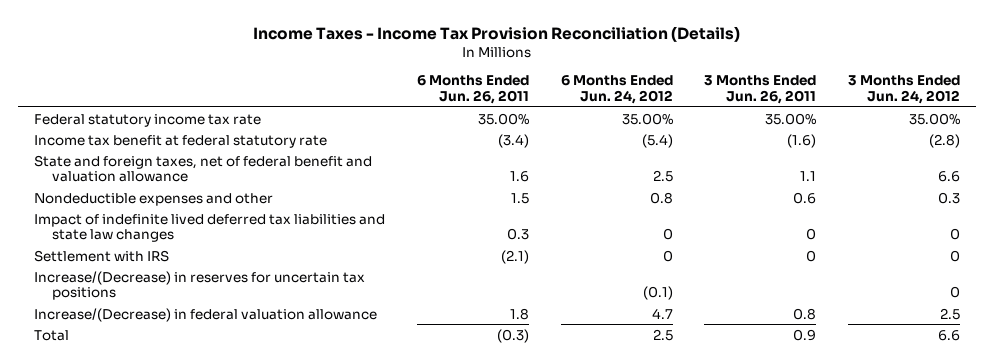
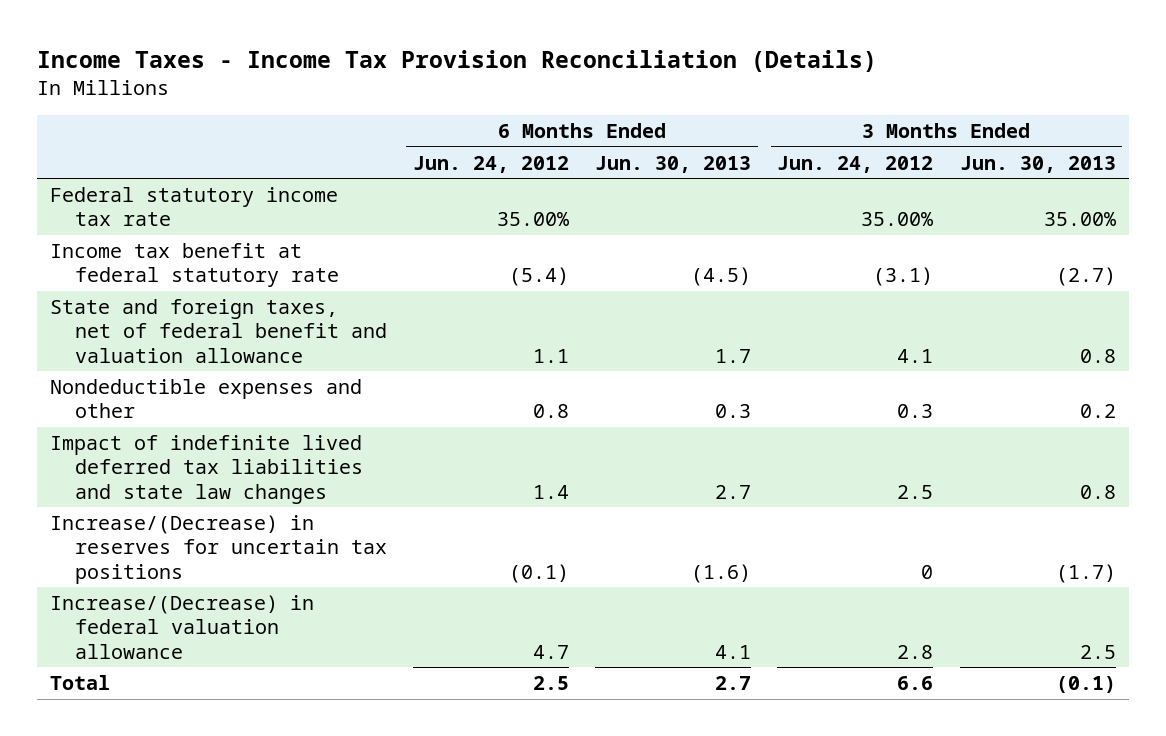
[416,75,529,105] 6 Months Ended Jun. 26, 2011 -> none
[704,75,817,105] 3 Months Ended Jun. 26, 2011 -> none
none -> [595,155,752,173] Jun. 30, 2013
none -> [959,155,1116,173] Jun. 30, 2013
[929,133,961,148] (2.8) -> [873,267,934,287] (3.1)
[652,170,673,183] 2.5 -> [532,348,569,363] 1.1
[938,171,961,183] 6.6 -> [897,348,934,363] 4.1
[33,249,169,262] Settlement with IRS -> none
[662,228,673,241] 0 -> [532,484,569,499] 1.4
[950,228,961,241] 0 -> [897,484,934,499] 2.5
[940,307,961,320] 2.5 -> [897,644,934,659] 2.8

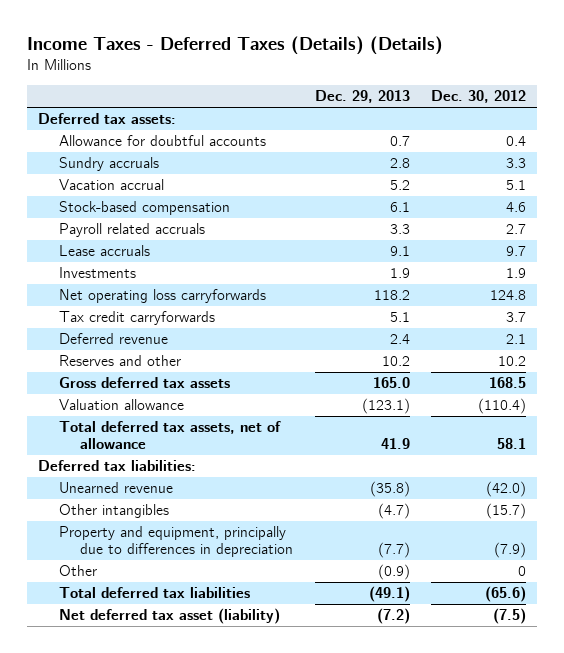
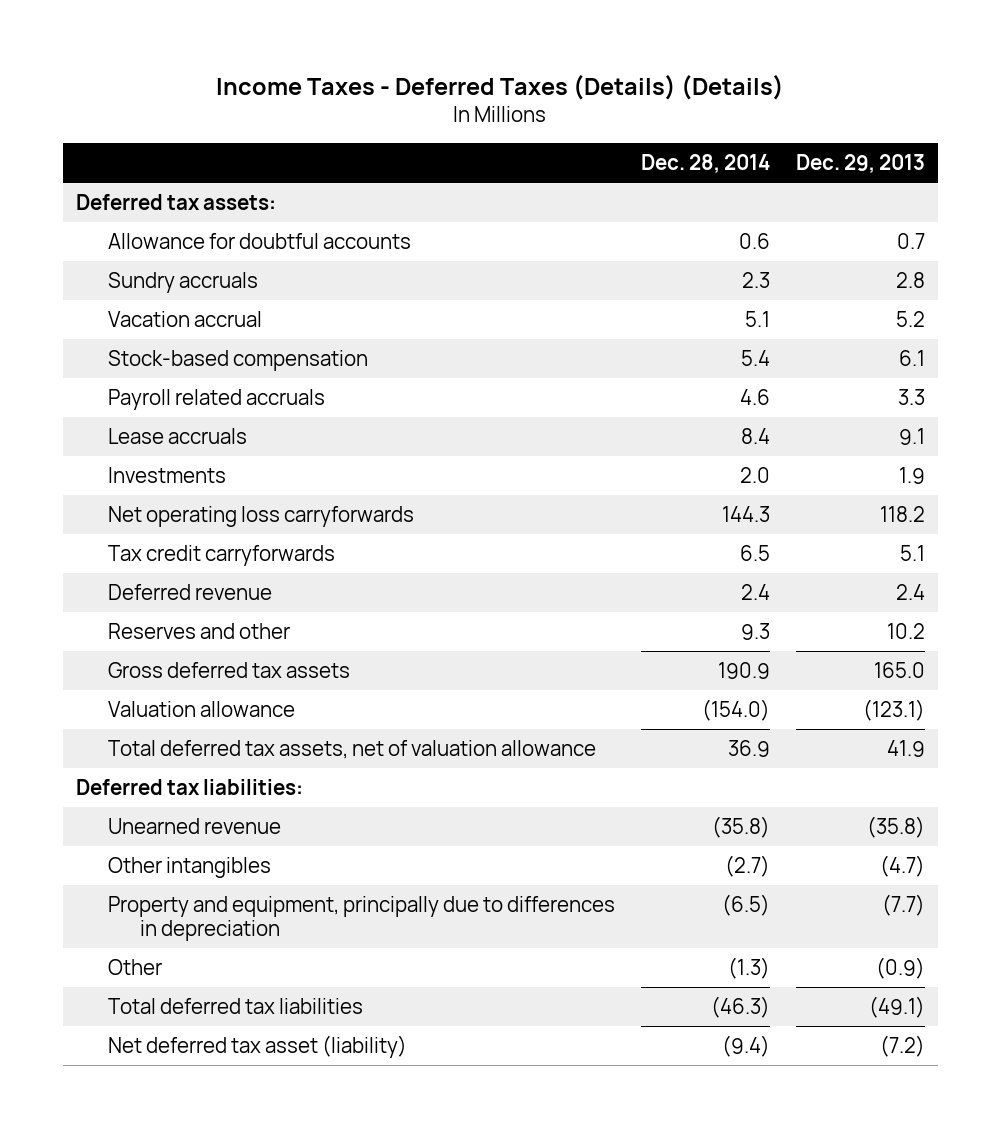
[431,90,527,104] Dec. 30, 2012 -> none
none -> [641,153,771,173] Dec. 28, 2014
[58,421,281,450] Total deferred tax assets, net of allowance -> [108,740,597,760] Total deferred tax assets, net of valuation allowance

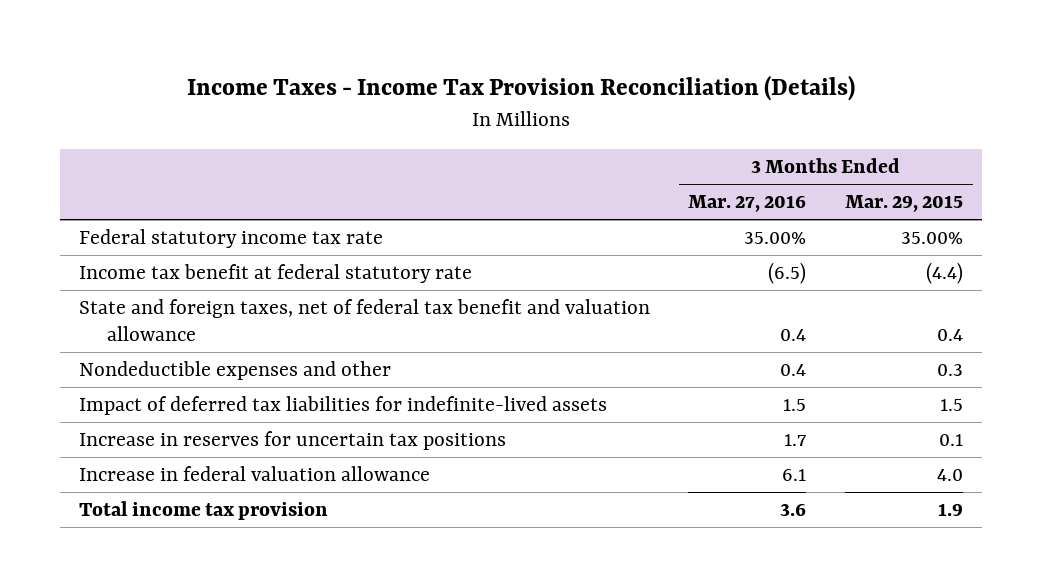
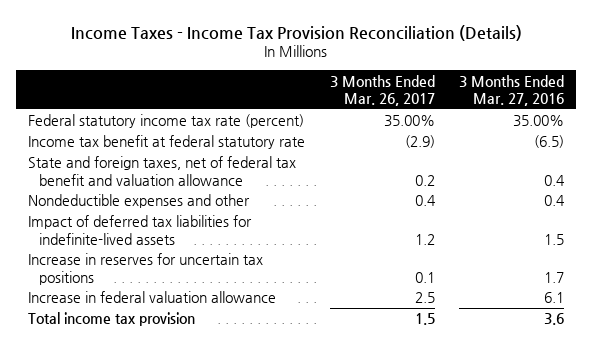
[845,195,964,213] Mar. 29, 2015 -> none
none -> [329,74,435,107] 3 Months Ended Mar. 26, 2017
[78,228,383,248] Federal statutory income tax rate -> [28,114,305,129] Federal statutory income tax rate (percent)

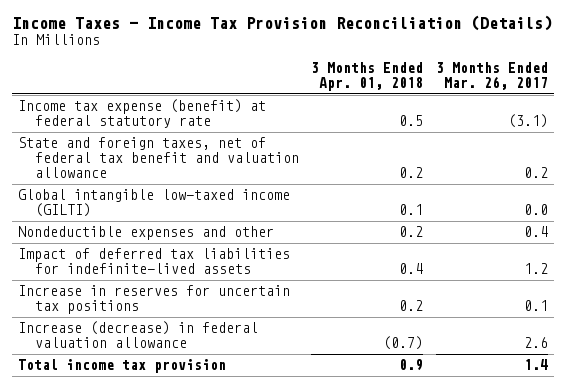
[458,74,564,107] 3 Months Ended Mar. 27, 2016 -> none
none -> [311,61,424,91] 3 Months Ended Apr. 01, 2018
[28,114,305,129] Federal statutory income tax rate (percent) -> none
[28,135,306,150] Income tax benefit at federal statutory rate -> [17,99,266,129] Income tax expense (benefit) at federal statutory rate
[404,135,435,149] (2.9) -> [507,114,548,129] (3.1)
none -> [17,189,290,218] Global intangible low-taxed income (GILTI)
[28,291,277,304] Increase in federal valuation allowance -> [17,321,258,349] Increase (decrease) in federal valuation allowance
[414,292,435,304] 2.5 -> [523,337,548,349] 2.6
[414,313,435,326] 1.5 -> [523,359,548,371] 1.4

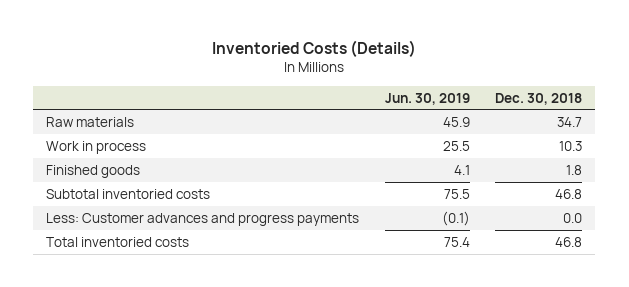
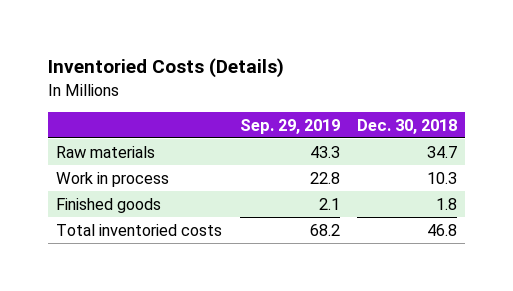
[384,92,470,105] Jun. 30, 2019 -> none
none -> [239,118,340,134] Sep. 29, 2019
[46,188,211,199] Subtotal inventoried costs -> none
[46,212,360,226] Less: Customer advances and progress payments -> none

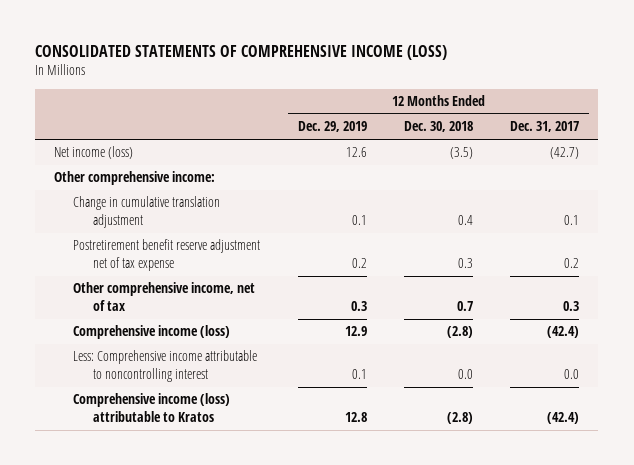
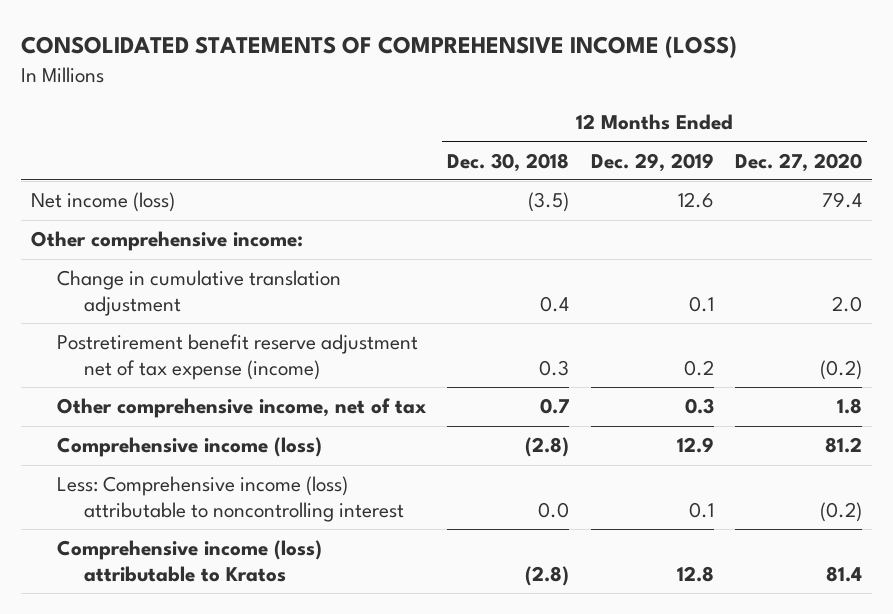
[510,121,580,133] Dec. 31, 2017 -> none
none -> [734,152,862,172] Dec. 27, 2020
[73,239,261,272] Postretirement benefit reserve adjustment net of tax expense -> [57,334,419,380] Postretirement benefit reserve adjustment net of tax expense (income)
[73,350,258,383] Less: Comprehensive income attributable to noncontrolling interest -> [57,476,404,522] Less: Comprehensive income (loss) attributable to noncontrolling interest

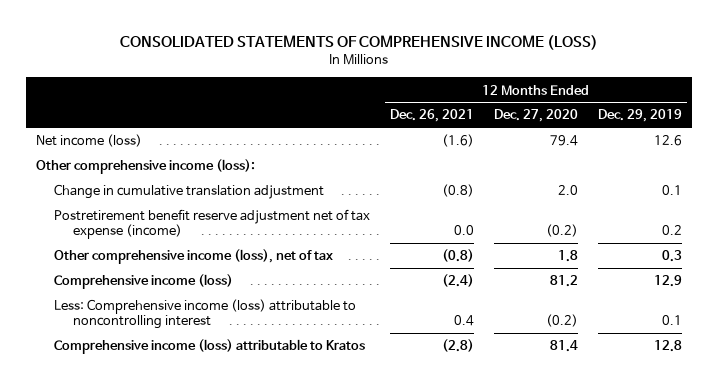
[447,152,570,172] Dec. 30, 2018 -> none
none -> [390,109,475,123] Dec. 26, 2021
[31,231,304,252] Other comprehensive income: -> [36,159,256,175] Other comprehensive income (loss):
[57,398,427,419] Other comprehensive income, net of tax -> [54,249,334,265] Other comprehensive income (loss), net of tax

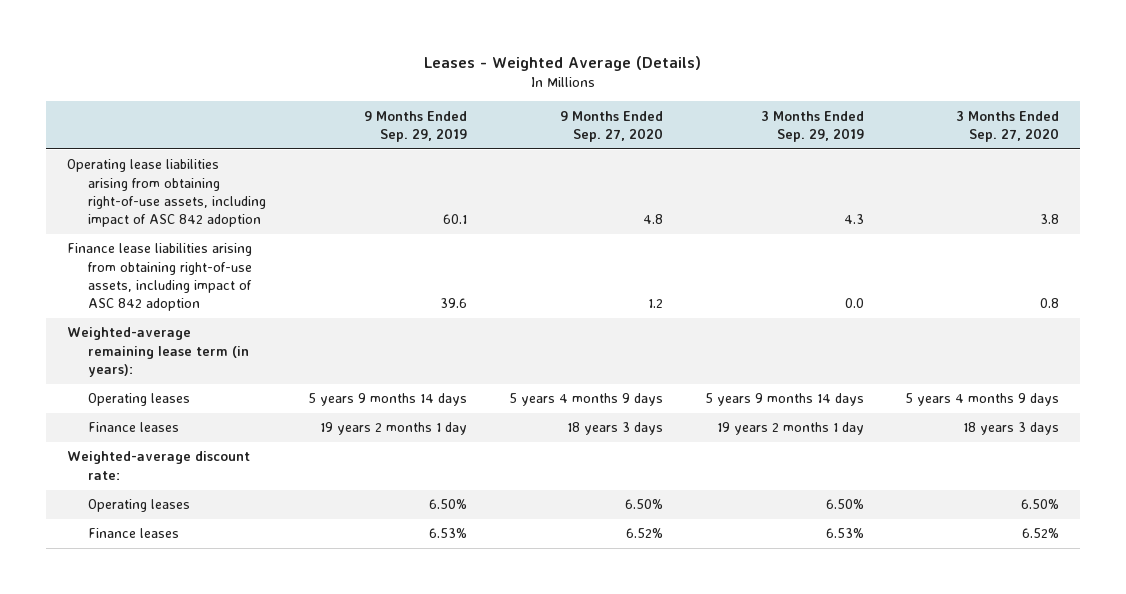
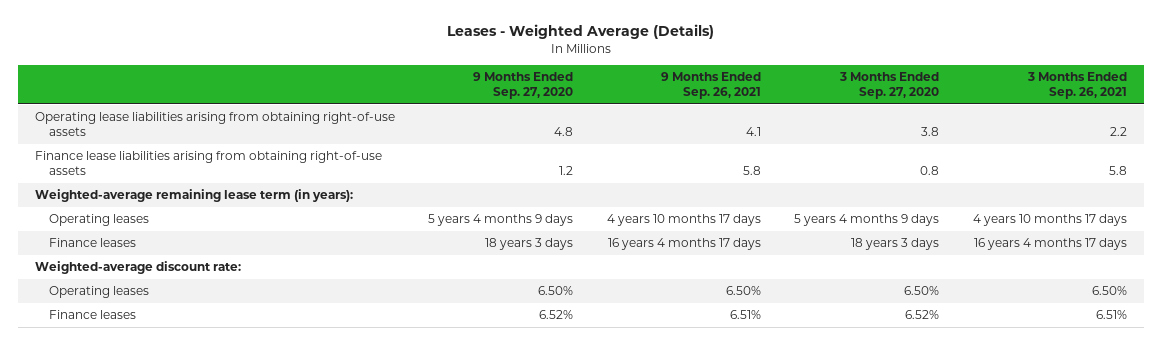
[364,110,468,142] 9 Months Ended Sep. 29, 2019 -> none
[760,110,864,142] 3 Months Ended Sep. 29, 2019 -> none
none -> [660,71,761,99] 9 Months Ended Sep. 26, 2021
none -> [1026,71,1127,99] 3 Months Ended Sep. 26, 2021
[67,159,267,228] Operating lease liabilities arising from obtaining right-of-use assets, including impact of ASC 842 adoption -> [34,112,395,137] Operating lease liabilities arising from obtaining right-of-use assets
[67,243,253,312] Finance lease liabilities arising from obtaining right-of-use assets, including impact of ASC 842 adoption -> [34,151,382,176] Finance lease liabilities arising from obtaining right-of-use assets

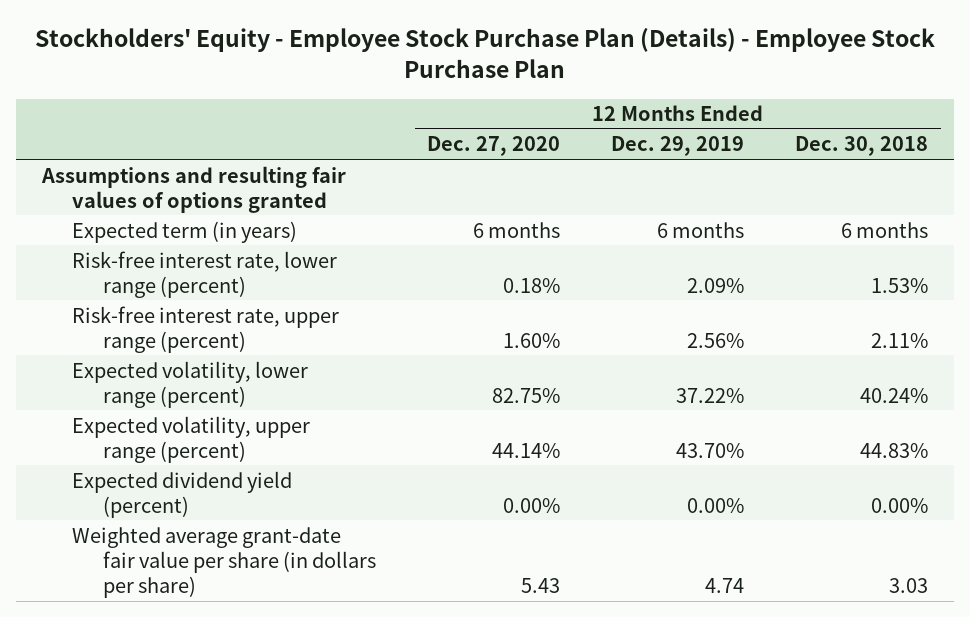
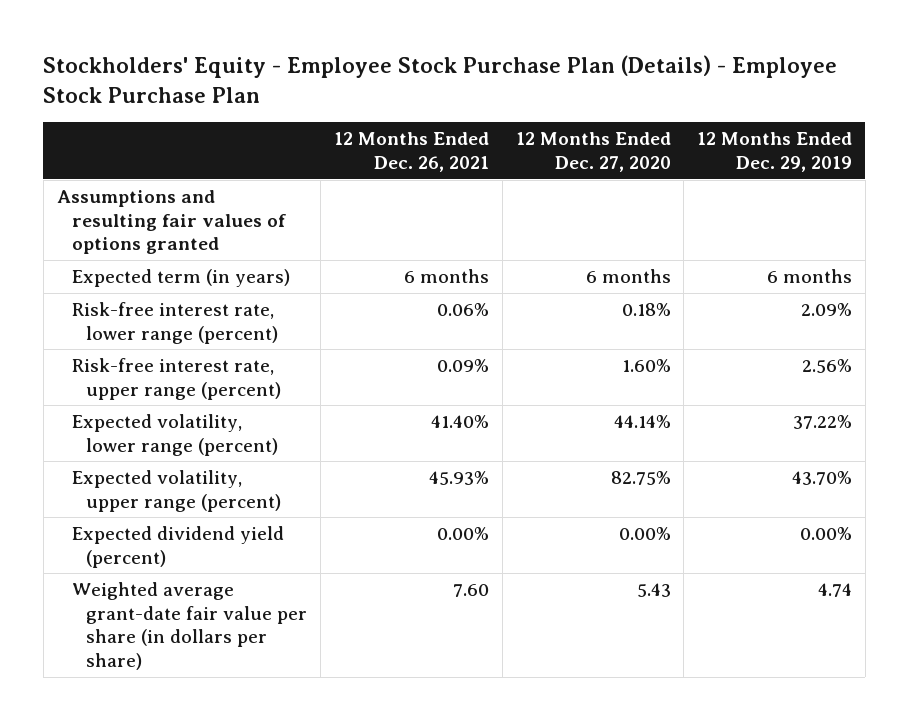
[795,136,929,157] Dec. 30, 2018 -> none
none -> [333,132,489,173] 12 Months Ended Dec. 26, 2021
[492,387,561,403] 82.75% -> [613,414,671,428] 44.14%
[492,442,561,458] 44.14% -> [610,470,671,485] 82.75%

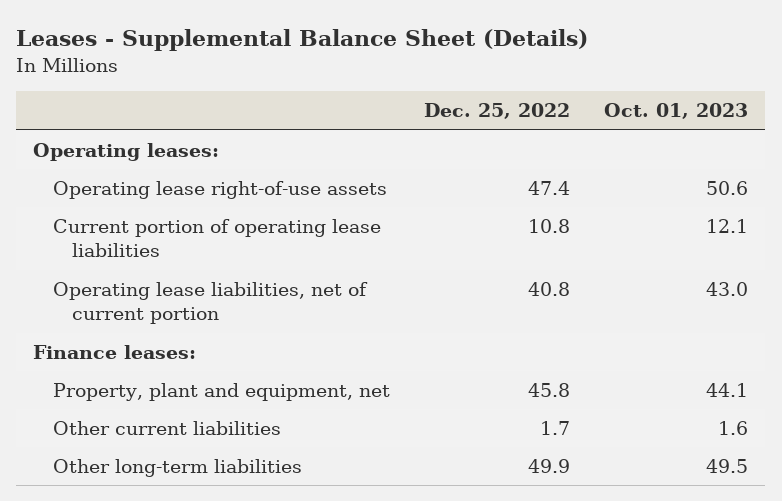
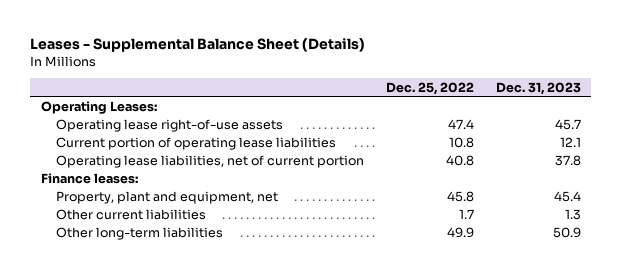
[604,103,749,120] Oct. 01, 2023 -> none
none -> [495,81,581,95] Dec. 31, 2023
[33,143,220,162] Operating leases: -> [40,100,157,114] Operating Leases:

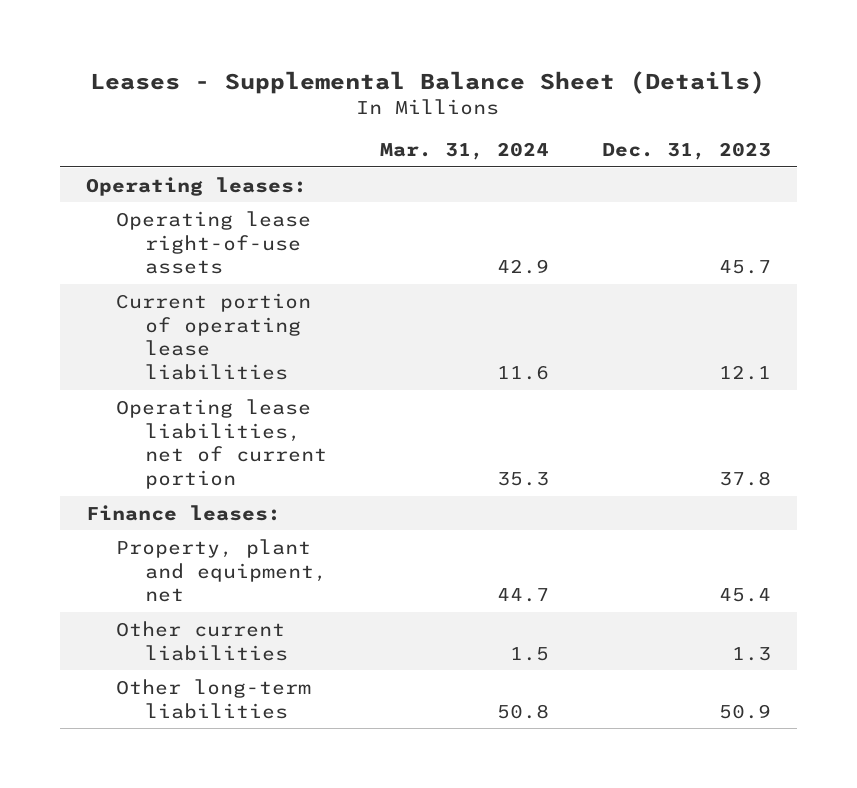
[385,81,474,95] Dec. 25, 2022 -> none
none -> [379,142,549,161] Mar. 31, 2024
[40,100,157,114] Operating Leases: -> [86,176,308,196] Operating leases:

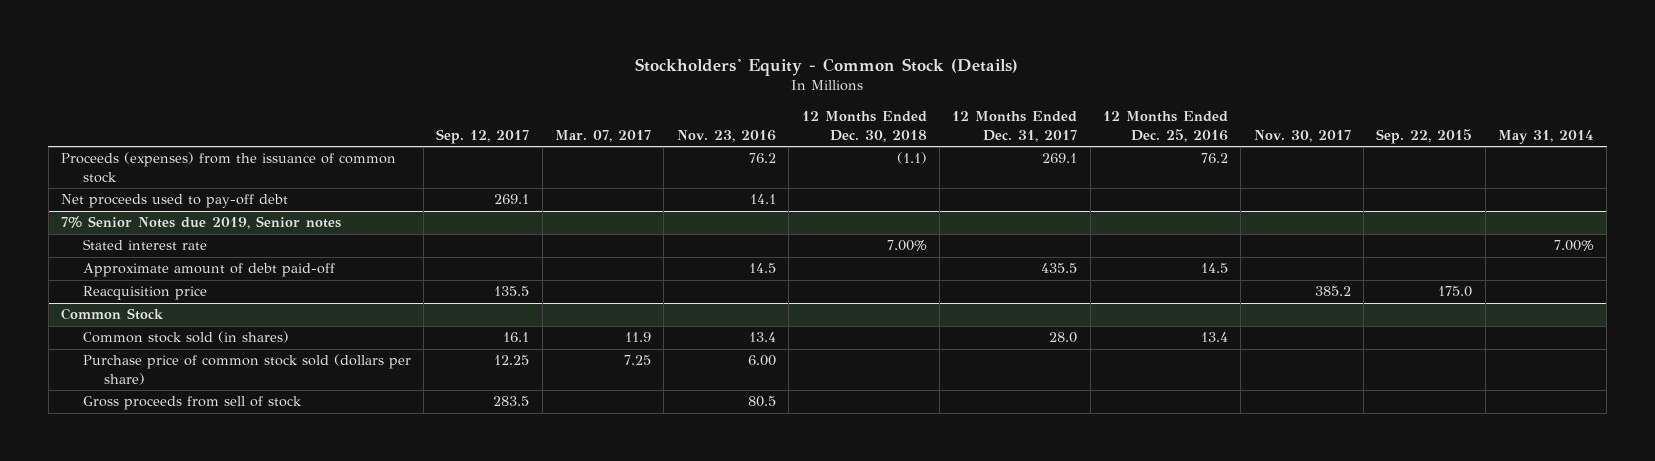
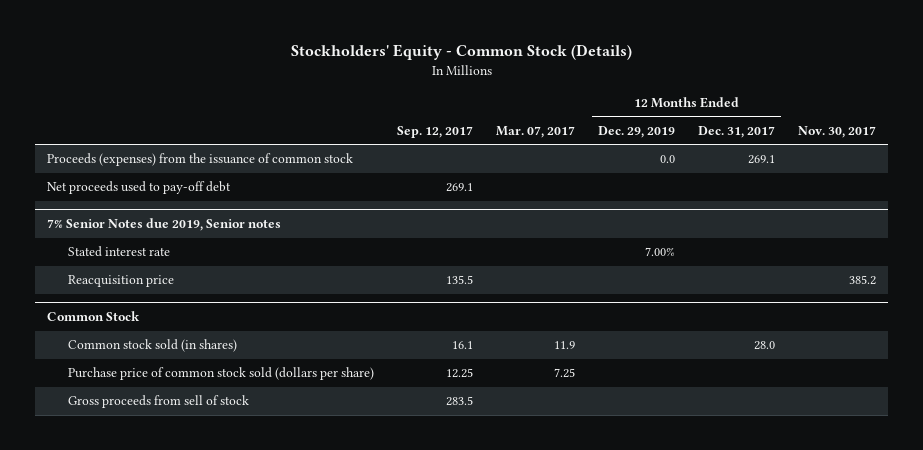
[676,130,776,143] Nov. 23, 2016 -> none
[801,111,927,143] 12 Months Ended Dec. 30, 2018 -> none
[1102,111,1228,143] 12 Months Ended Dec. 25, 2016 -> none
[1376,129,1473,145] Sep. 22, 2015 -> none
[1498,130,1595,145] May 31, 2014 -> none
none -> [598,126,676,139] Dec. 29, 2019
[82,263,335,278] Approximate amount of debt paid-off -> none

